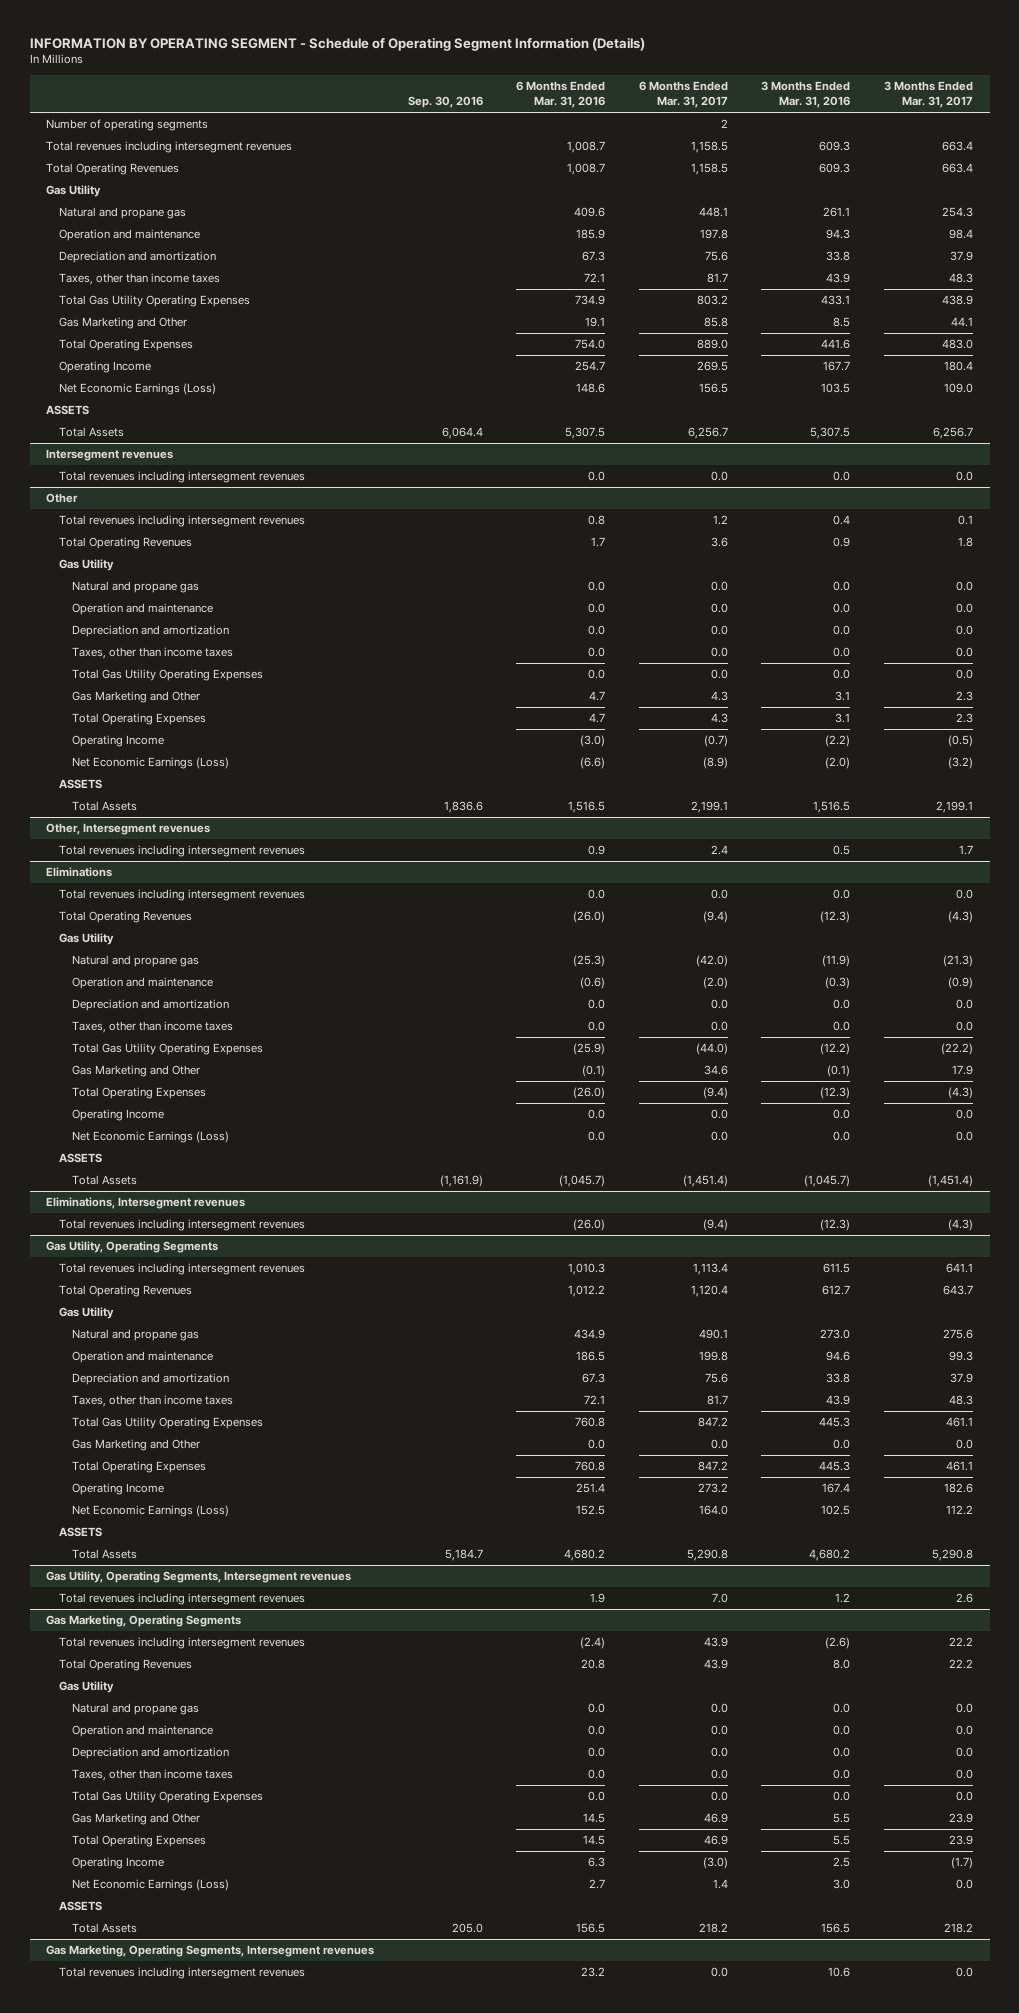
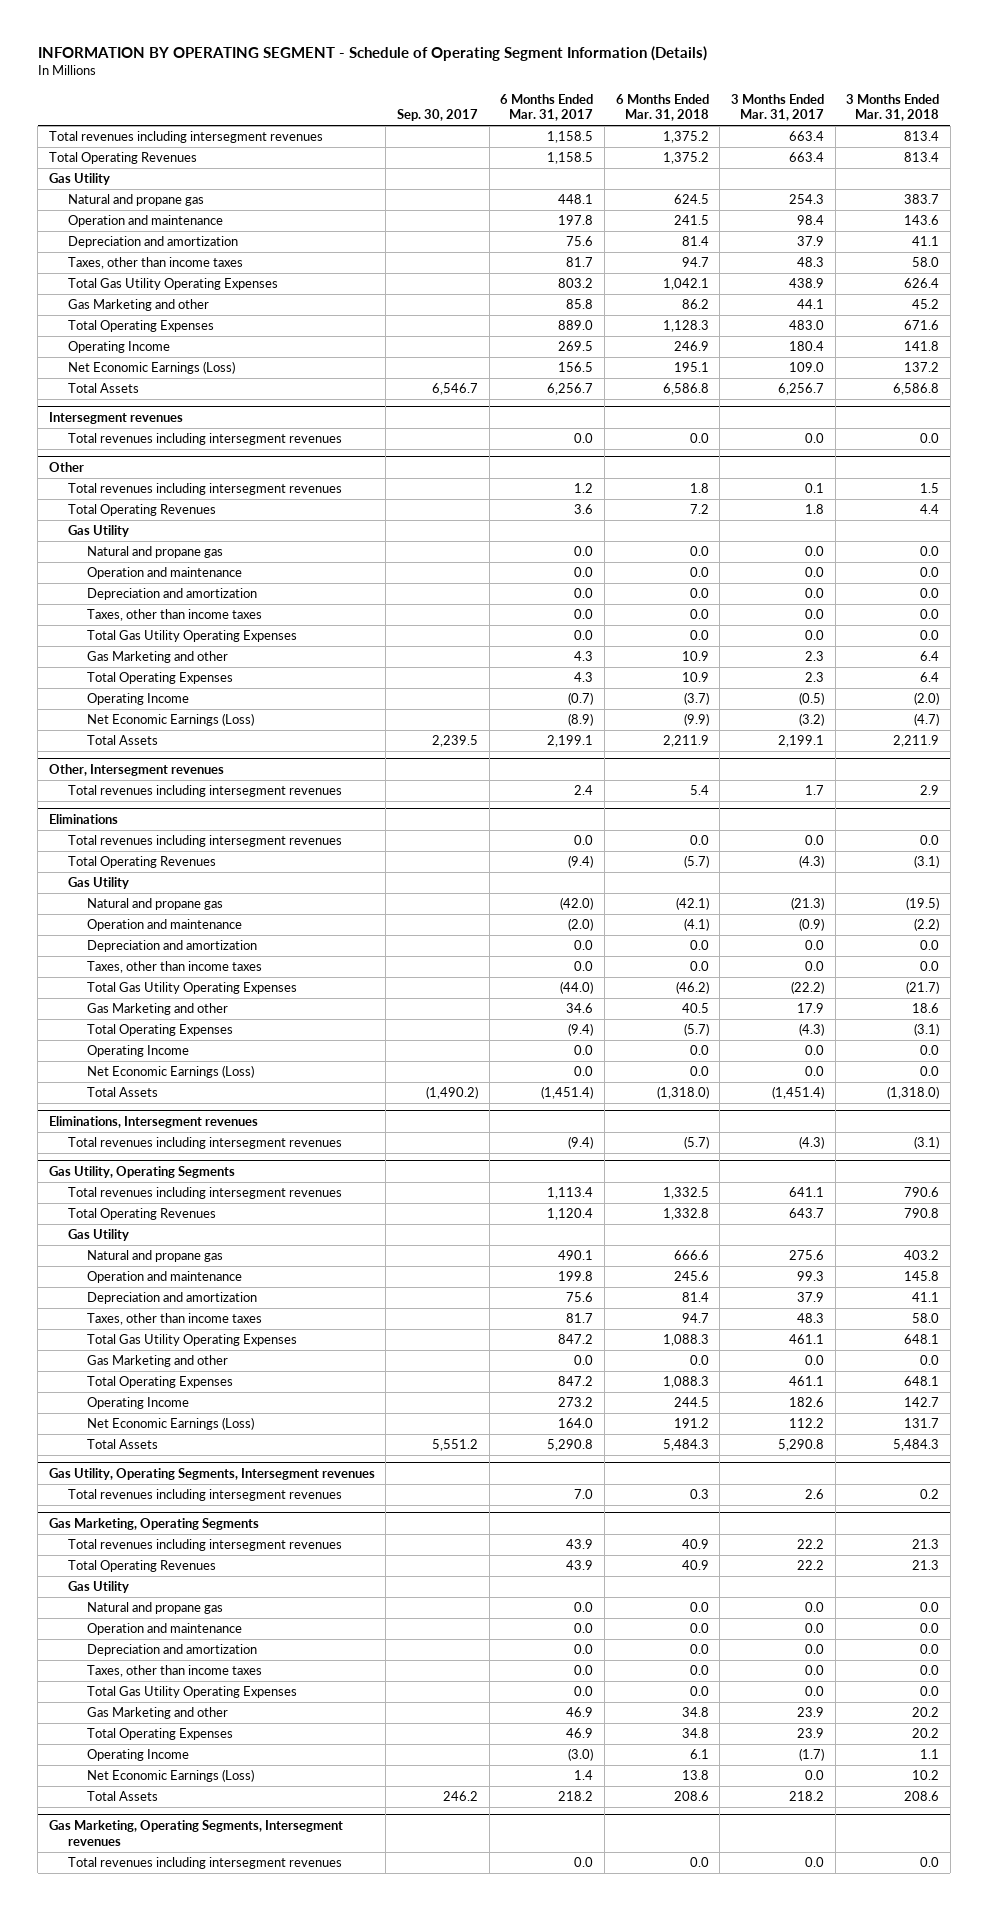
[407,96,483,109] Sep. 30, 2016 -> none
[516,81,606,109] 6 Months Ended Mar. 31, 2016 -> none
[761,81,851,109] 3 Months Ended Mar. 31, 2016 -> none
none -> [397,109,479,122] Sep. 30, 2017
none -> [615,93,709,122] 6 Months Ended Mar. 31, 2018
none -> [846,93,940,122] 3 Months Ended Mar. 31, 2018
[46,119,209,132] Number of operating segments -> none
[59,317,188,330] Gas Marketing and Other -> [67,299,209,312] Gas Marketing and other
[46,405,90,416] ASSETS -> none
[72,691,201,704] Gas Marketing and Other -> [87,651,229,664] Gas Marketing and other
[59,779,103,790] ASSETS -> none
[72,1065,201,1078] Gas Marketing and Other -> [87,1003,229,1016] Gas Marketing and other
[59,1153,103,1164] ASSETS -> none
[72,1439,201,1452] Gas Marketing and Other -> [87,1355,229,1368] Gas Marketing and other
[59,1527,103,1538] ASSETS -> none
[72,1813,201,1826] Gas Marketing and Other -> [87,1707,229,1720] Gas Marketing and other
[59,1901,103,1912] ASSETS -> none

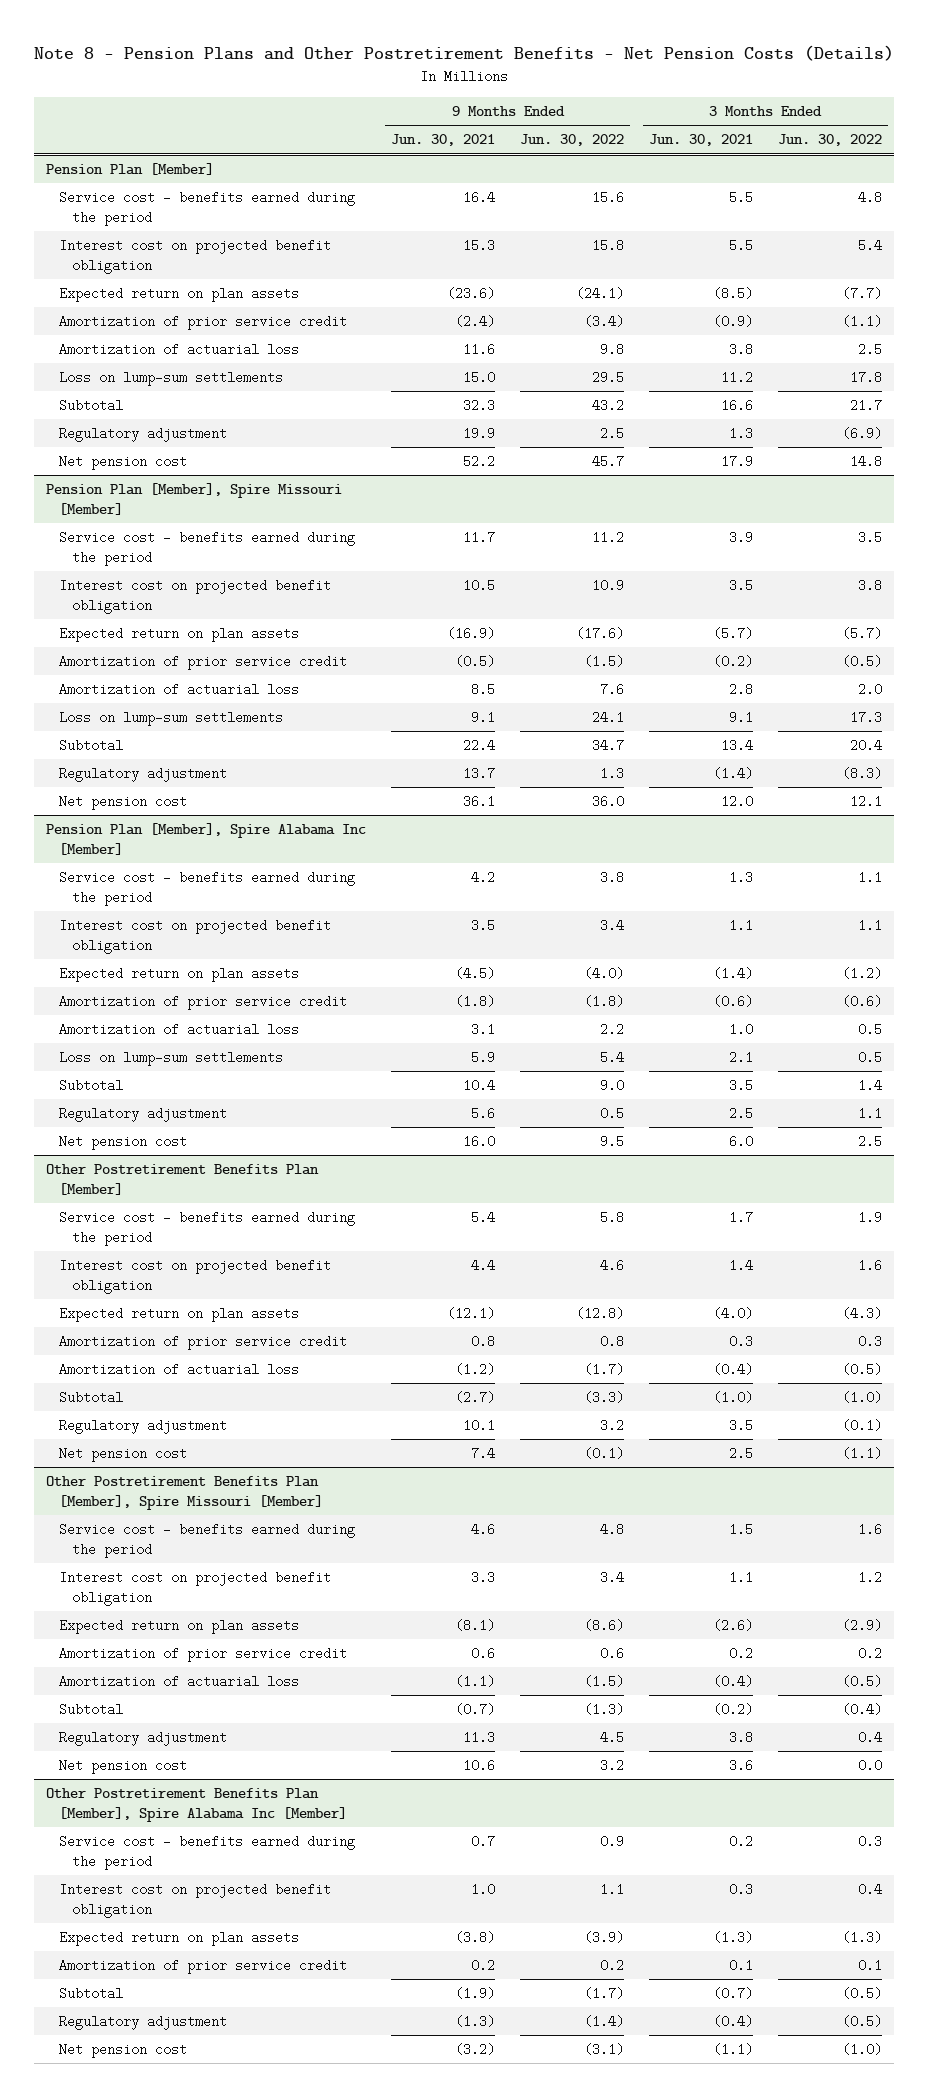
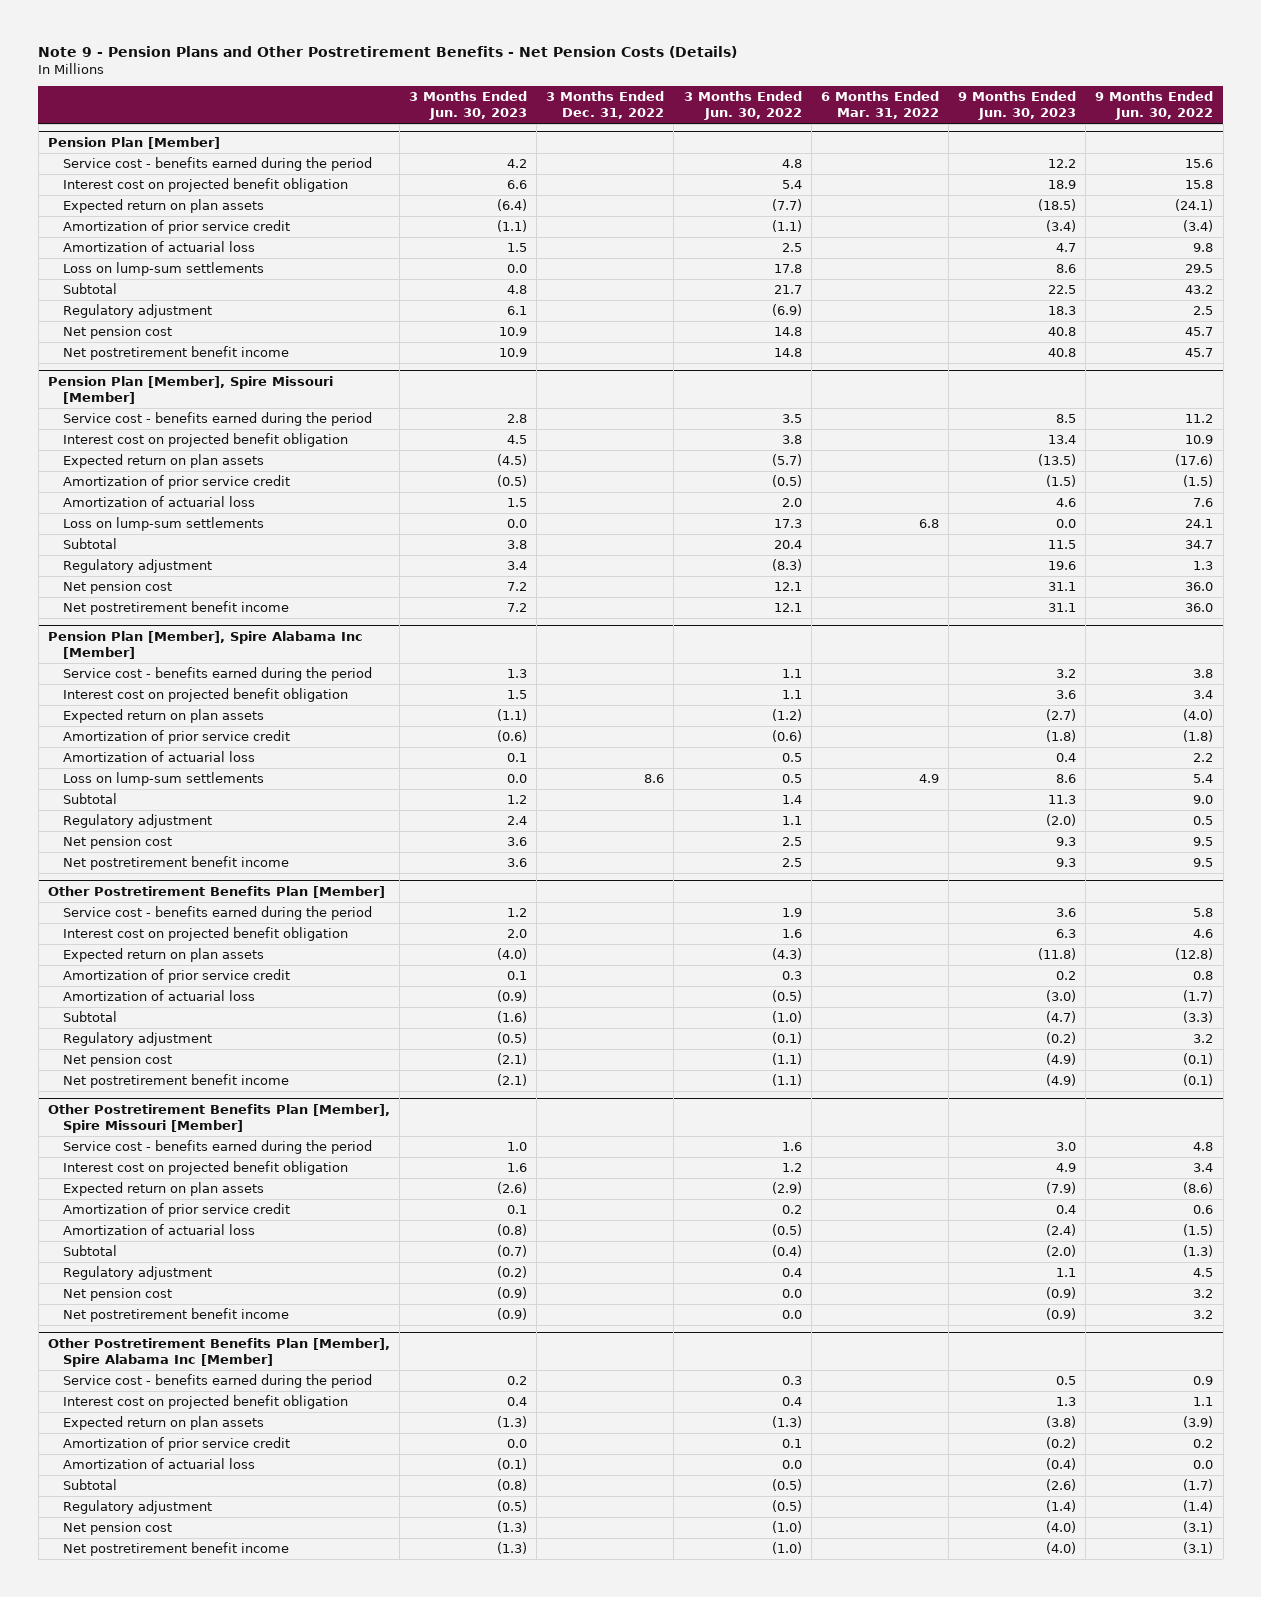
[34,44,895,61] Note 8 - Pension Plans and Other Postretirement Benefits - Net Pension Costs (Details) -> [38,46,738,59] Note 9 - Pension Plans and Other Postretirement Benefits - Net Pension Costs (Details)
[391,134,496,147] Jun. 30, 2021 -> none
[648,134,753,147] Jun. 30, 2021 -> none
none -> [408,91,527,120] 3 Months Ended Jun. 30, 2023
none -> [546,91,665,119] 3 Months Ended Dec. 31, 2022
none -> [820,91,939,119] 6 Months Ended Mar. 31, 2022
none -> [958,91,1077,120] 9 Months Ended Jun. 30, 2023
none -> [63,346,290,361] Net postretirement benefit income
none -> [63,601,290,616] Net postretirement benefit income
none -> [63,856,290,871] Net postretirement benefit income
none -> [63,1074,290,1089] Net postretirement benefit income
none -> [63,1308,290,1323] Net postretirement benefit income
none -> [63,1458,256,1470] Amortization of actuarial loss
none -> [63,1542,290,1557] Net postretirement benefit income

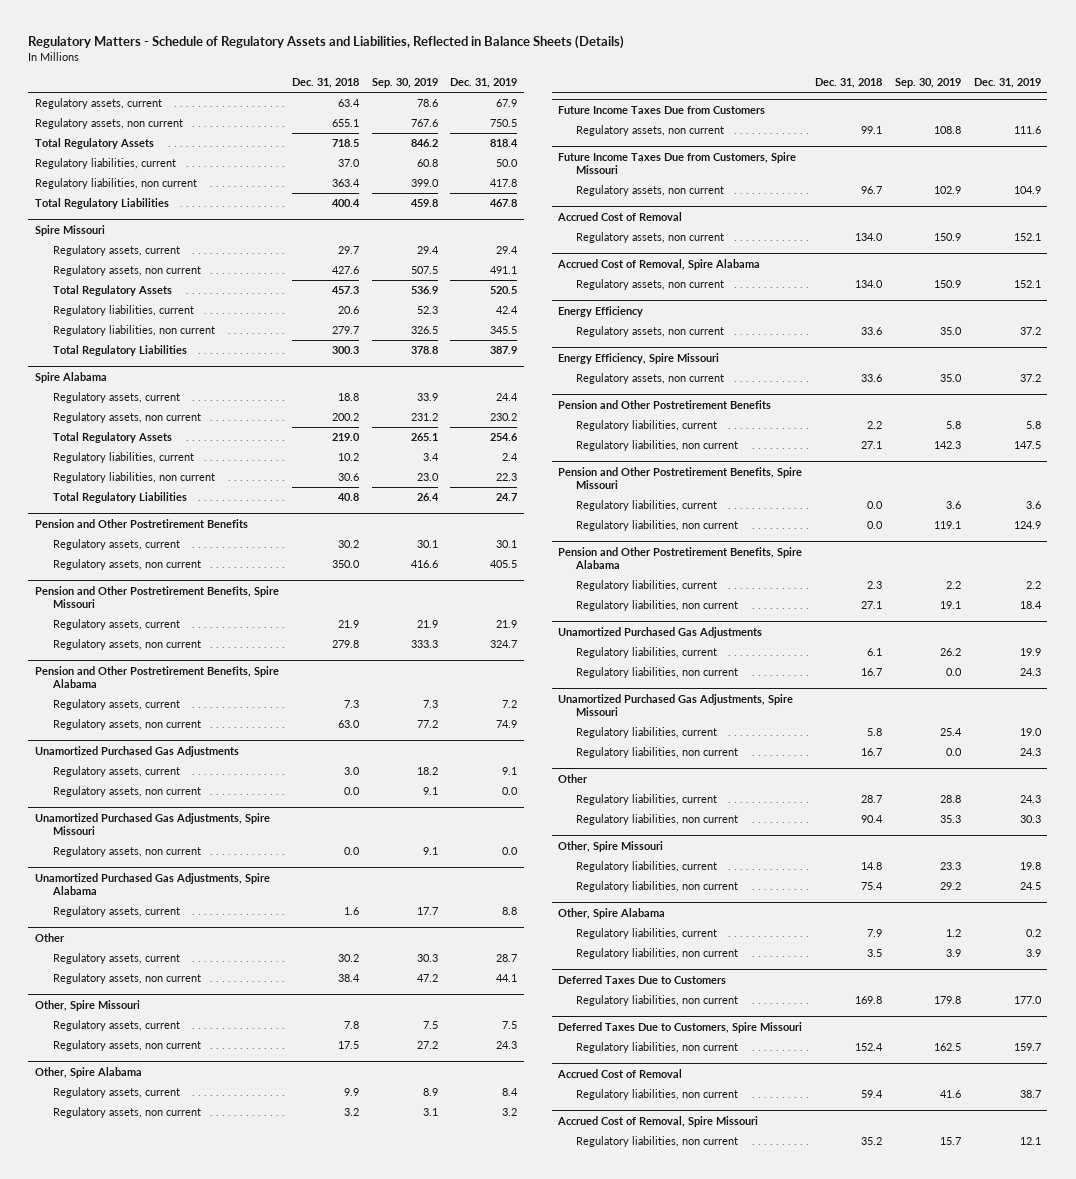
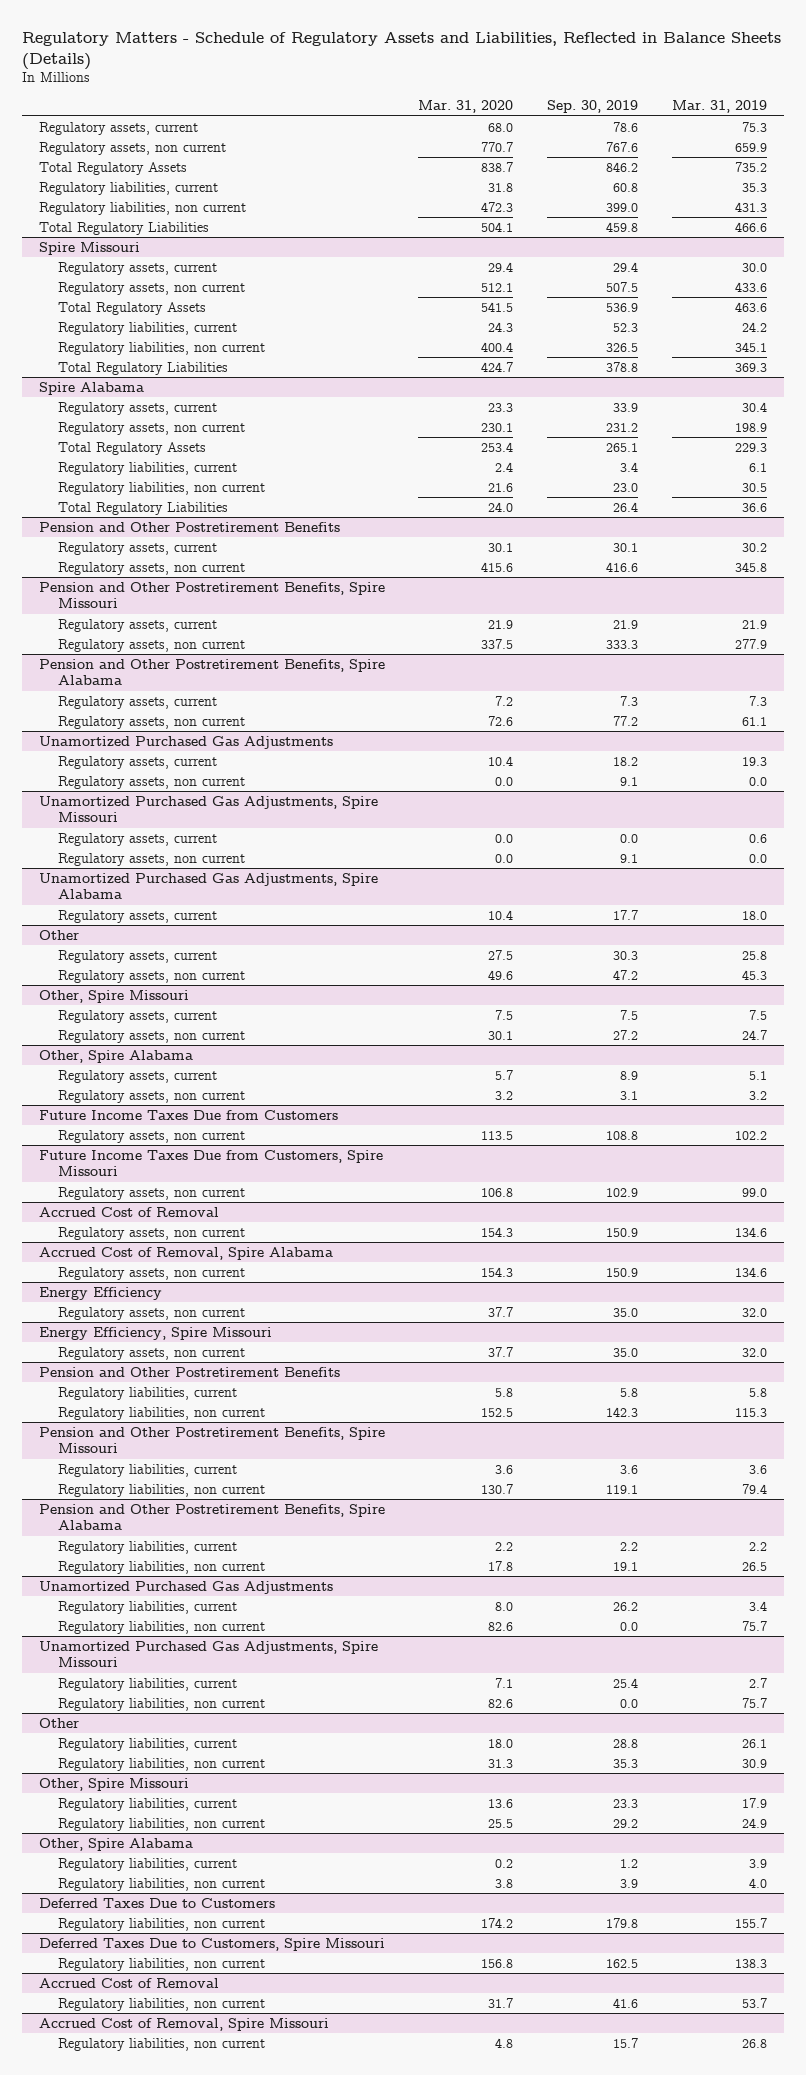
[291,78,359,89] Dec. 31, 2018 -> none
[450,78,518,89] Dec. 31, 2019 -> none
none -> [418,100,514,114] Mar. 31, 2020
none -> [672,100,768,114] Mar. 31, 2019
none -> [58,832,218,846] Regulatory assets, current

